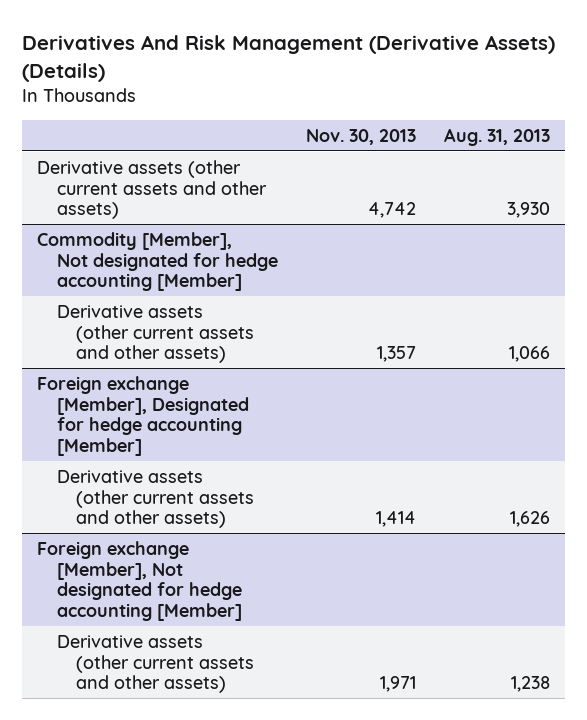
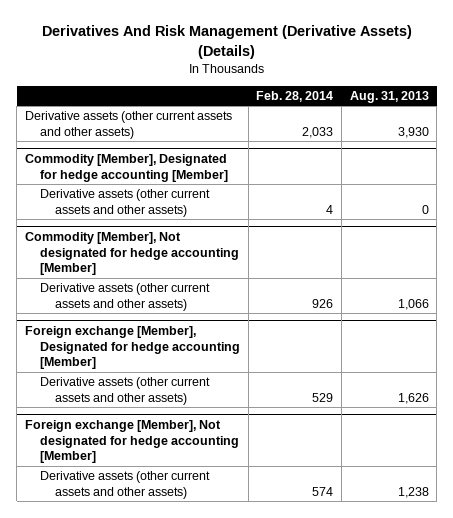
[305,128,416,145] Nov. 30, 2013 -> none
none -> [256,90,334,102] Feb. 28, 2014
none -> [24,154,228,182] Commodity [Member], Designated for hedge accounting [Member]
none -> [39,189,210,217] Derivative assets (other current assets and other assets)

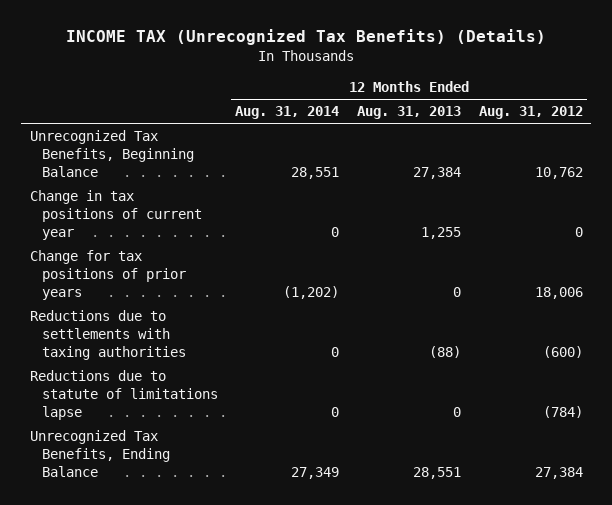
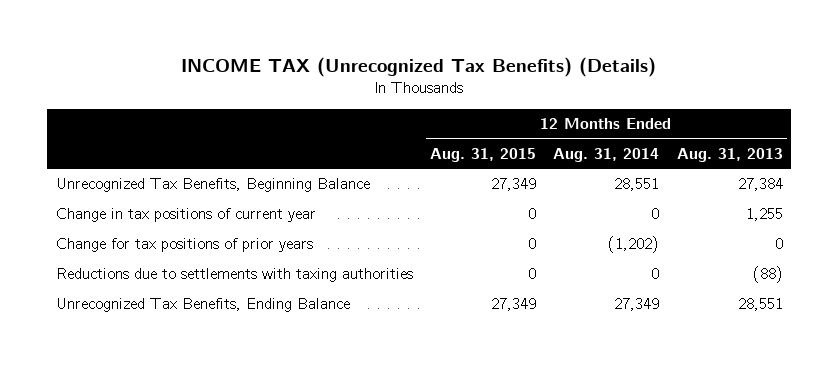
[478,106,583,120] Aug. 31, 2012 -> none
none -> [429,148,536,163] Aug. 31, 2015
[29,370,218,421] Reductions due to statute of limitations lapse -> none

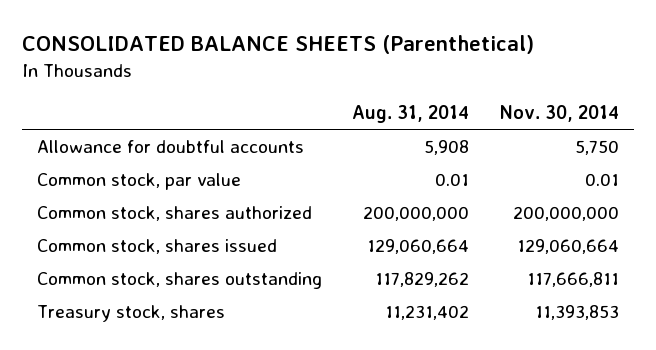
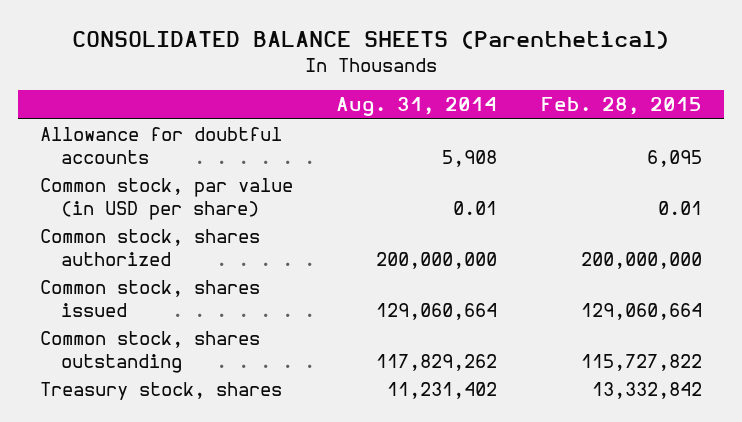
[498,105,619,123] Nov. 30, 2014 -> none
none -> [541,97,703,116] Feb. 28, 2015
[36,172,241,190] Common stock, par value -> [39,178,293,220] Common stock, par value (in USD per share)

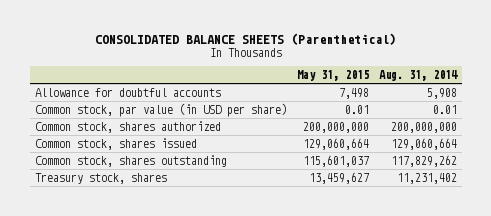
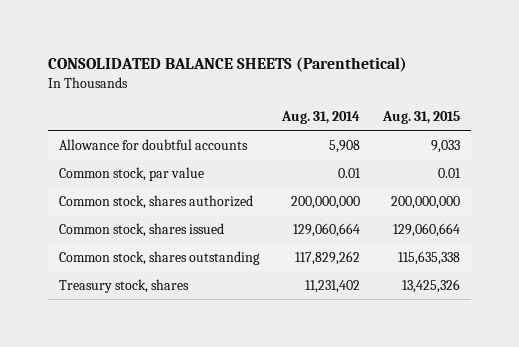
[296,69,369,81] May 31, 2015 -> none
none -> [381,110,460,124] Aug. 31, 2015
[34,102,287,117] Common stock, par value (in USD per share) -> [59,166,205,181] Common stock, par value

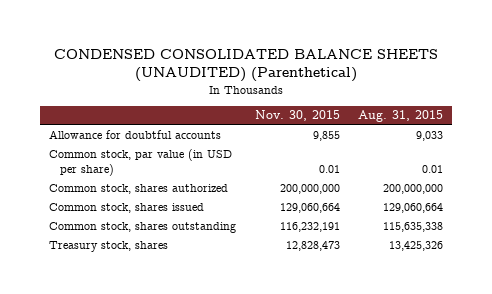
[47,57,407,73] CONSOLIDATED BALANCE SHEETS (Parenthetical) -> [54,48,439,83] CONDENSED CONSOLIDATED BALANCE SHEETS (UNAUDITED) (Parenthetical)
[281,110,361,124] Aug. 31, 2014 -> none
none -> [254,110,340,122] Nov. 30, 2015
[59,166,205,181] Common stock, par value -> [49,148,233,177] Common stock, par value (in USD per share)

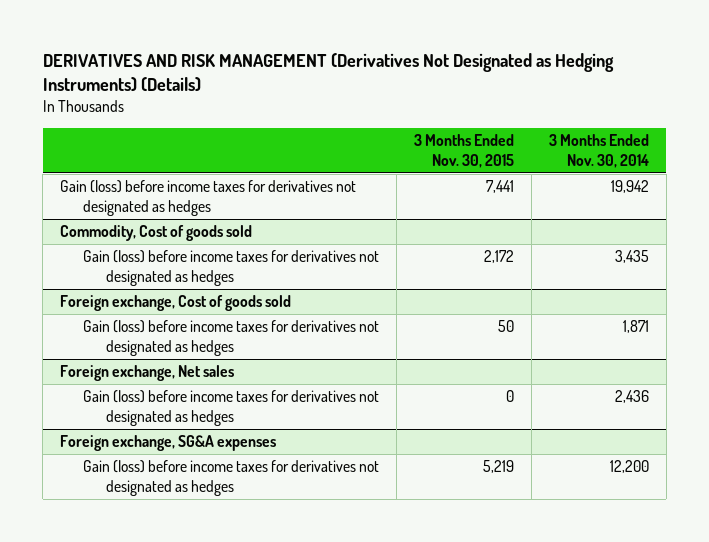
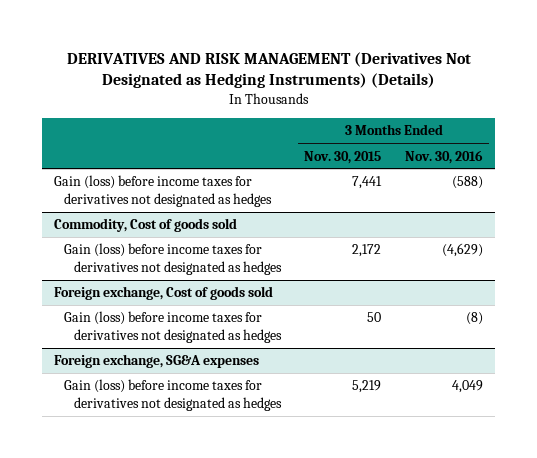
[548,133,649,168] 3 Months Ended Nov. 30, 2014 -> none
none -> [405,149,484,164] Nov. 30, 2016
[60,365,235,382] Foreign exchange, Net sales -> none
[83,390,380,427] Gain (loss) before income taxes for derivatives not designated as hedges -> none

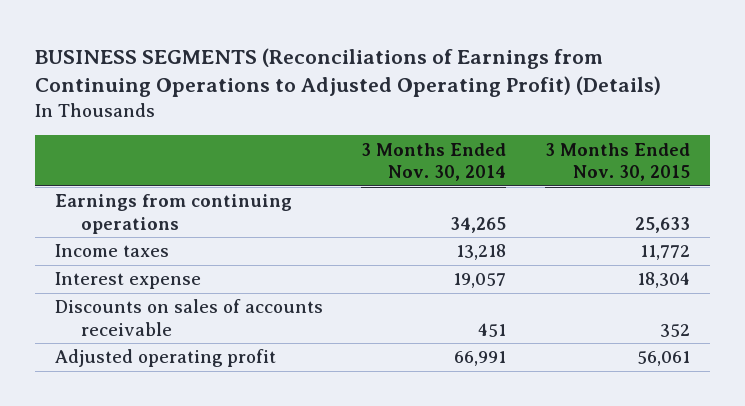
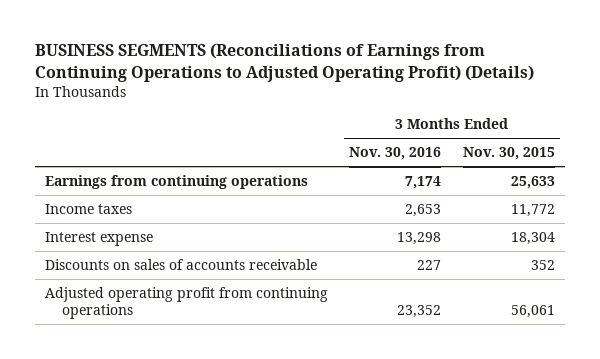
[361,142,507,182] 3 Months Ended Nov. 30, 2014 -> none
none -> [349,147,442,161] Nov. 30, 2016
[54,349,276,368] Adjusted operating profit -> [45,286,329,319] Adjusted operating profit from continuing operations

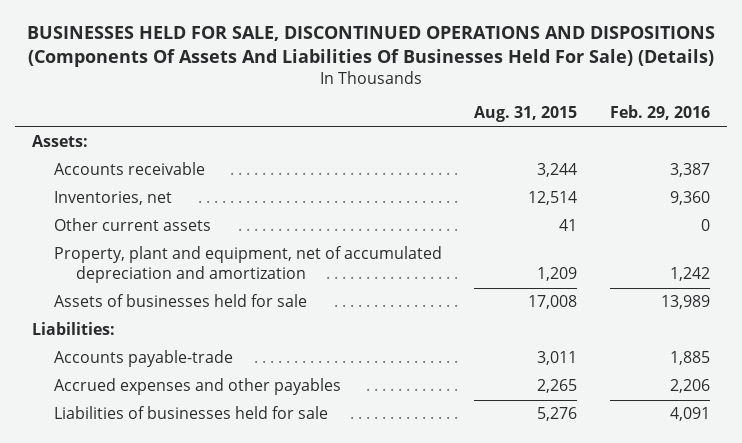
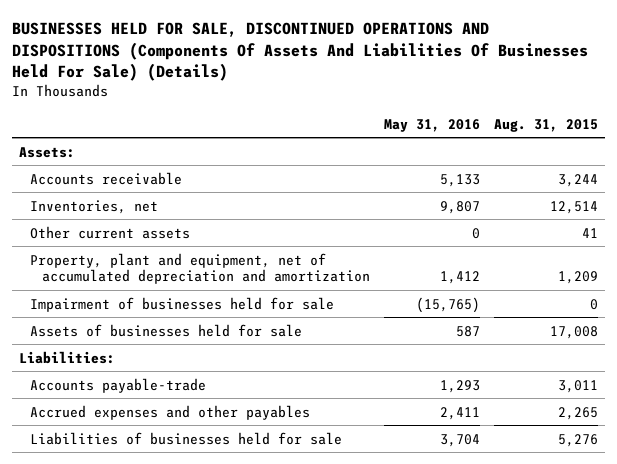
[610,105,711,121] Feb. 29, 2016 -> none
none -> [383,118,480,132] May 31, 2016
none -> [30,296,335,312] Impairment of businesses held for sale

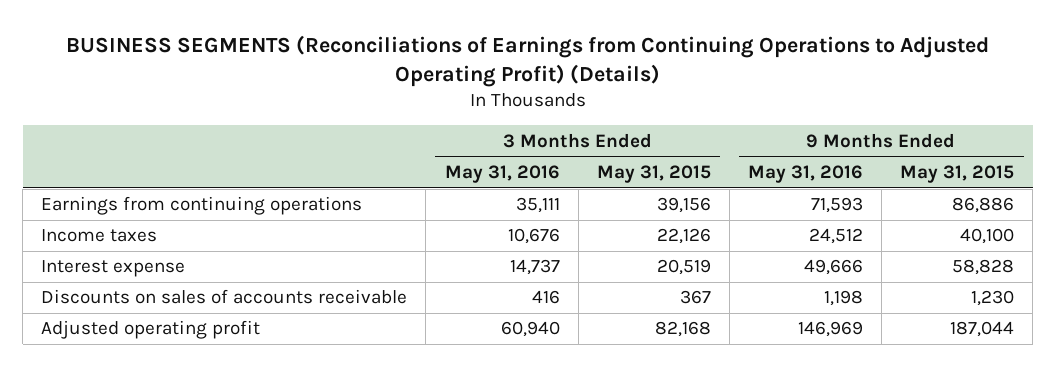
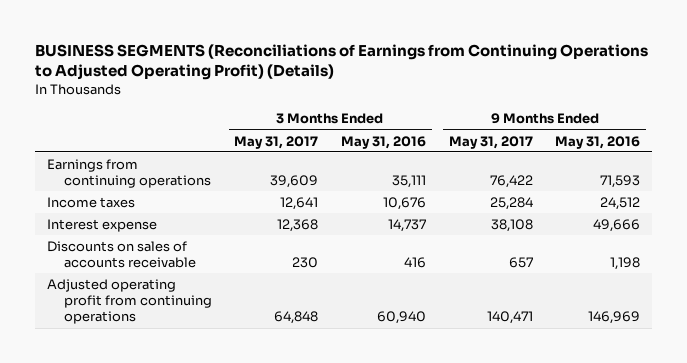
[596,164,711,183] May 31, 2015 -> none
[900,164,1015,183] May 31, 2015 -> none
none -> [234,135,319,149] May 31, 2017
none -> [448,135,533,149] May 31, 2017
[41,320,261,340] Adjusted operating profit -> [46,278,212,325] Adjusted operating profit from continuing operations

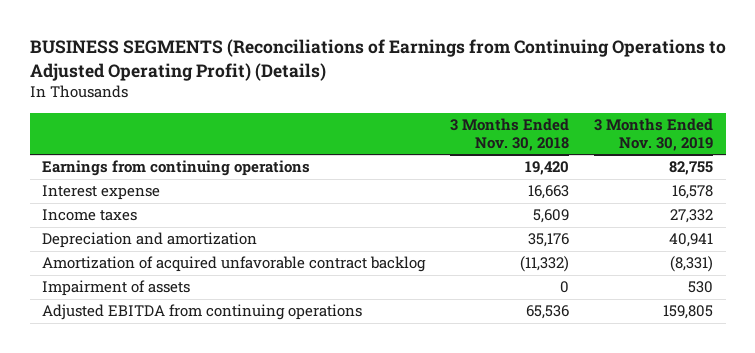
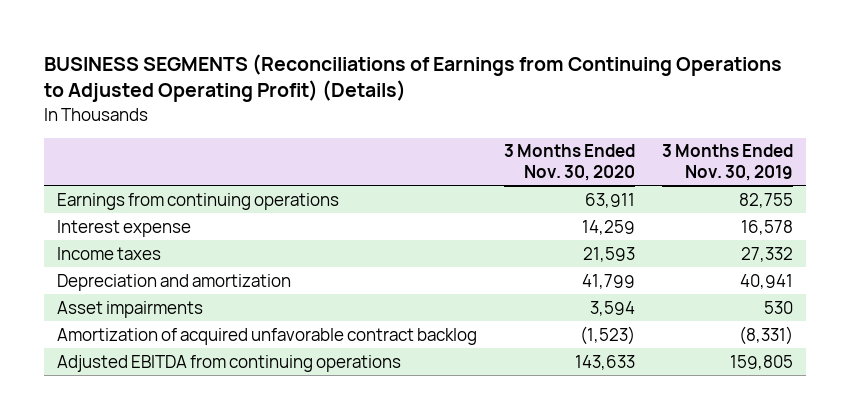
[450,118,570,151] 3 Months Ended Nov. 30, 2018 -> none
none -> [503,144,635,181] 3 Months Ended Nov. 30, 2020
none -> [57,300,204,318] Asset impairments
[42,280,191,297] Impairment of assets -> none

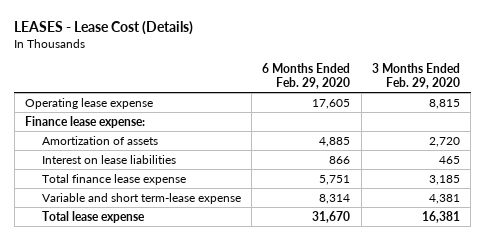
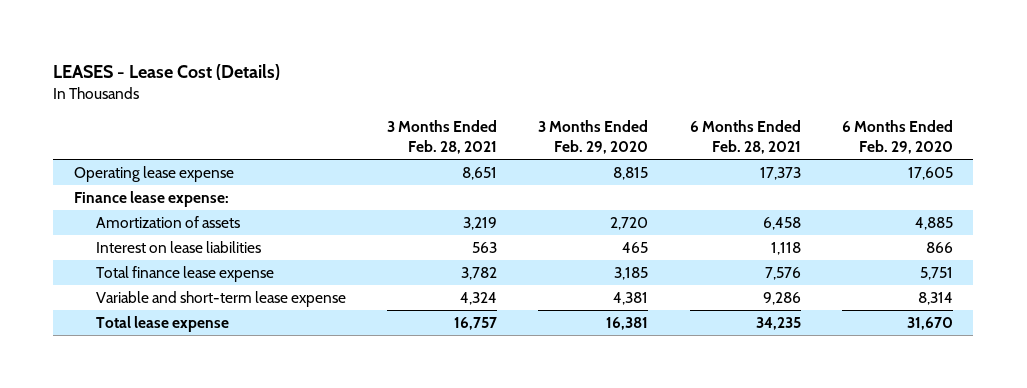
none -> [387,120,498,154] 3 Months Ended Feb. 28, 2021
none -> [689,120,801,154] 6 Months Ended Feb. 28, 2021
[41,192,241,204] Variable and short term-lease expense -> [96,291,347,308] Variable and short-term lease expense

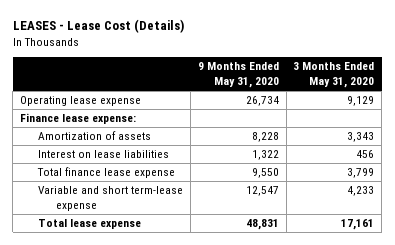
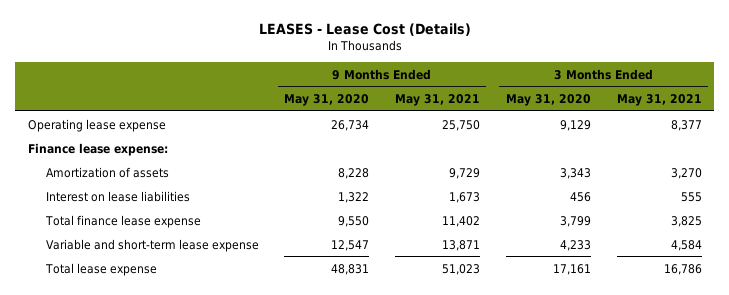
none -> [395,94,481,107] May 31, 2021
none -> [616,94,702,107] May 31, 2021
[38,186,184,211] Variable and short term-lease expense -> [45,238,259,252] Variable and short-term lease expense

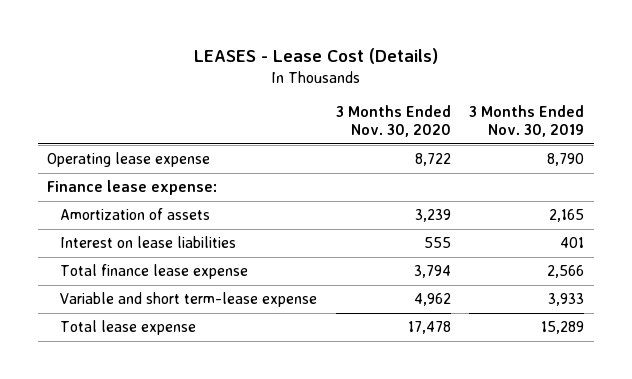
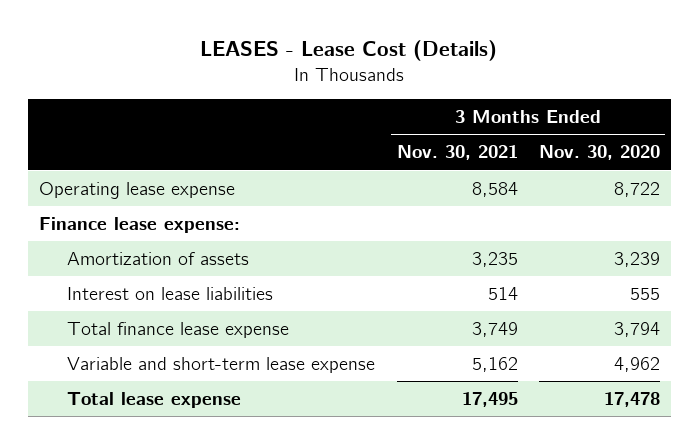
[469,105,585,138] 3 Months Ended Nov. 30, 2019 -> none
none -> [396,145,518,161] Nov. 30, 2021
[59,292,317,308] Variable and short term-lease expense -> [67,356,376,373] Variable and short-term lease expense

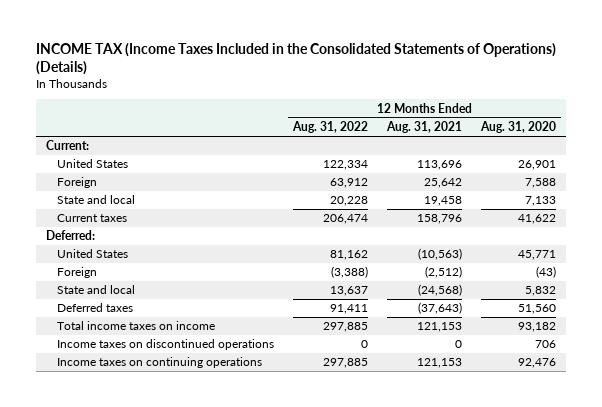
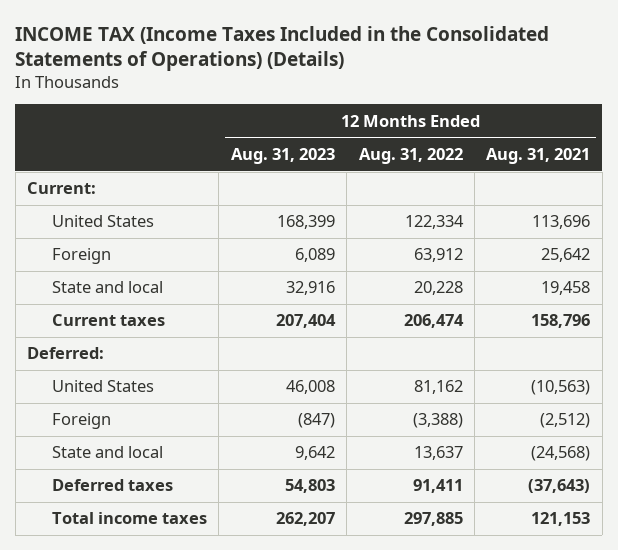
[480,121,557,134] Aug. 31, 2020 -> none
none -> [230,147,335,164] Aug. 31, 2023
[57,339,275,351] Income taxes on discontinued operations -> none
[57,357,263,369] Income taxes on continuing operations -> none
[57,321,216,331] Total income taxes on income -> [51,512,207,525] Total income taxes

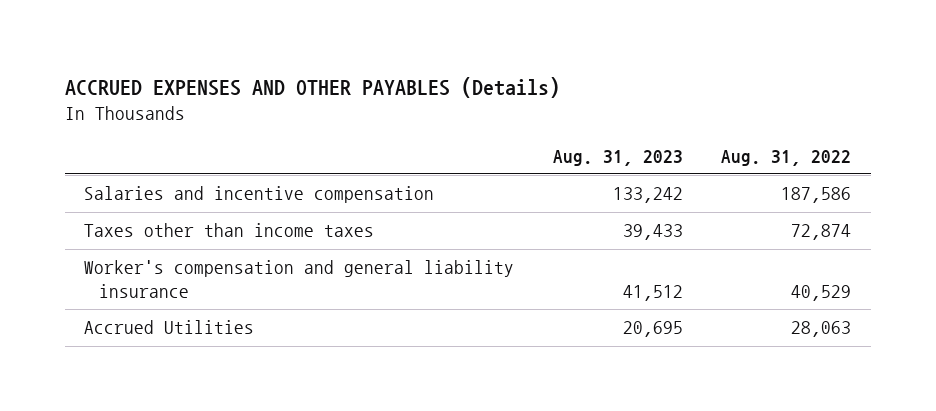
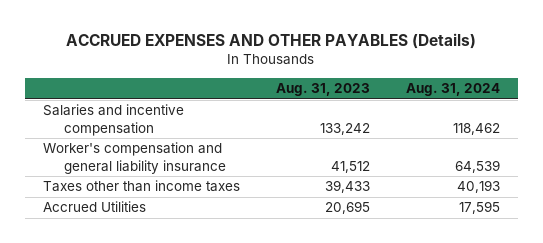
[721,149,852,166] Aug. 31, 2022 -> none
none -> [406,83,501,97] Aug. 31, 2024
[84,223,375,238] Taxes other than income taxes -> [42,180,240,193] Taxes other than income taxes

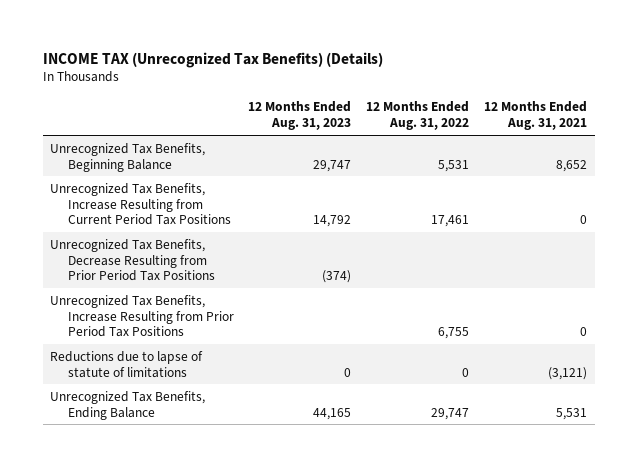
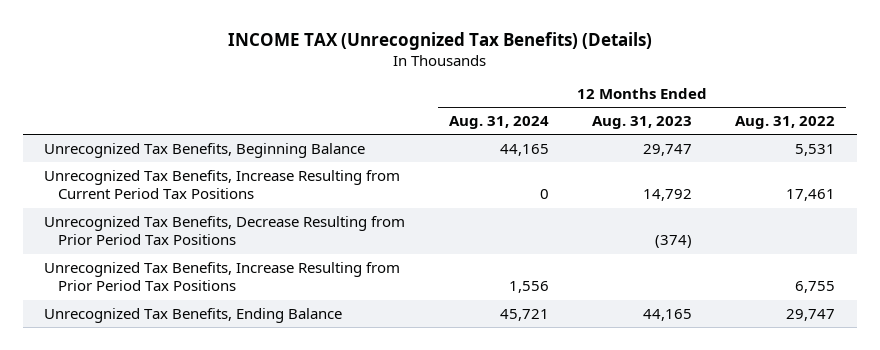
[484,101,588,131] 12 Months Ended Aug. 31, 2021 -> none
none -> [448,116,549,130] Aug. 31, 2024
[50,350,204,378] Reductions due to lapse of statute of limitations -> none

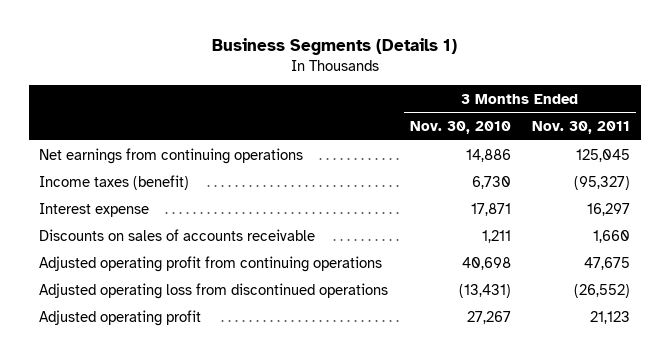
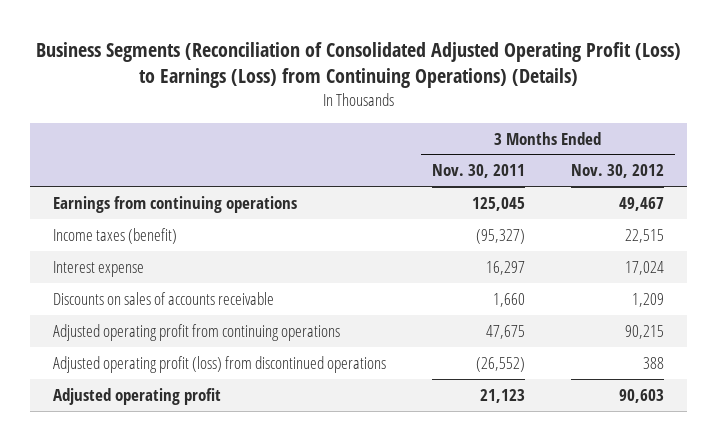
[211,37,457,55] Business Segments (Details 1) -> [35,41,681,88] Business Segments (Reconciliation of Consolidated Adjusted Operating Profit (Loss) to Earnings (Loss) from Continuing Operations) (Details)
[409,121,511,135] Nov. 30, 2010 -> none
none -> [570,164,664,179] Nov. 30, 2012
[39,147,304,164] Net earnings from continuing operations -> [53,195,298,213] Earnings from continuing operations
[39,282,389,299] Adjusted operating loss from discontinued operations -> [53,355,387,373] Adjusted operating profit (loss) from discontinued operations

